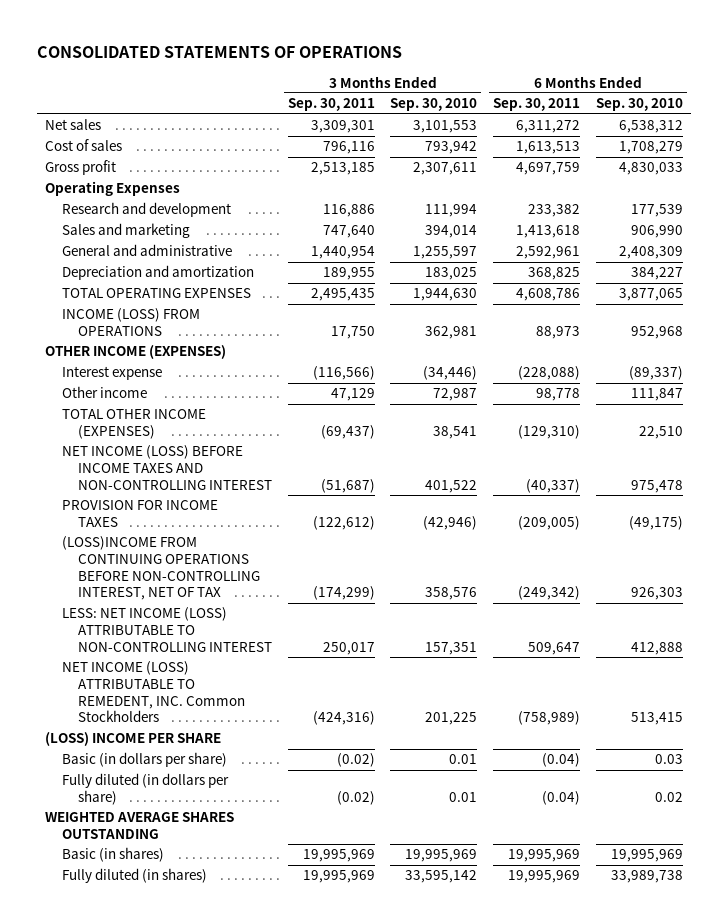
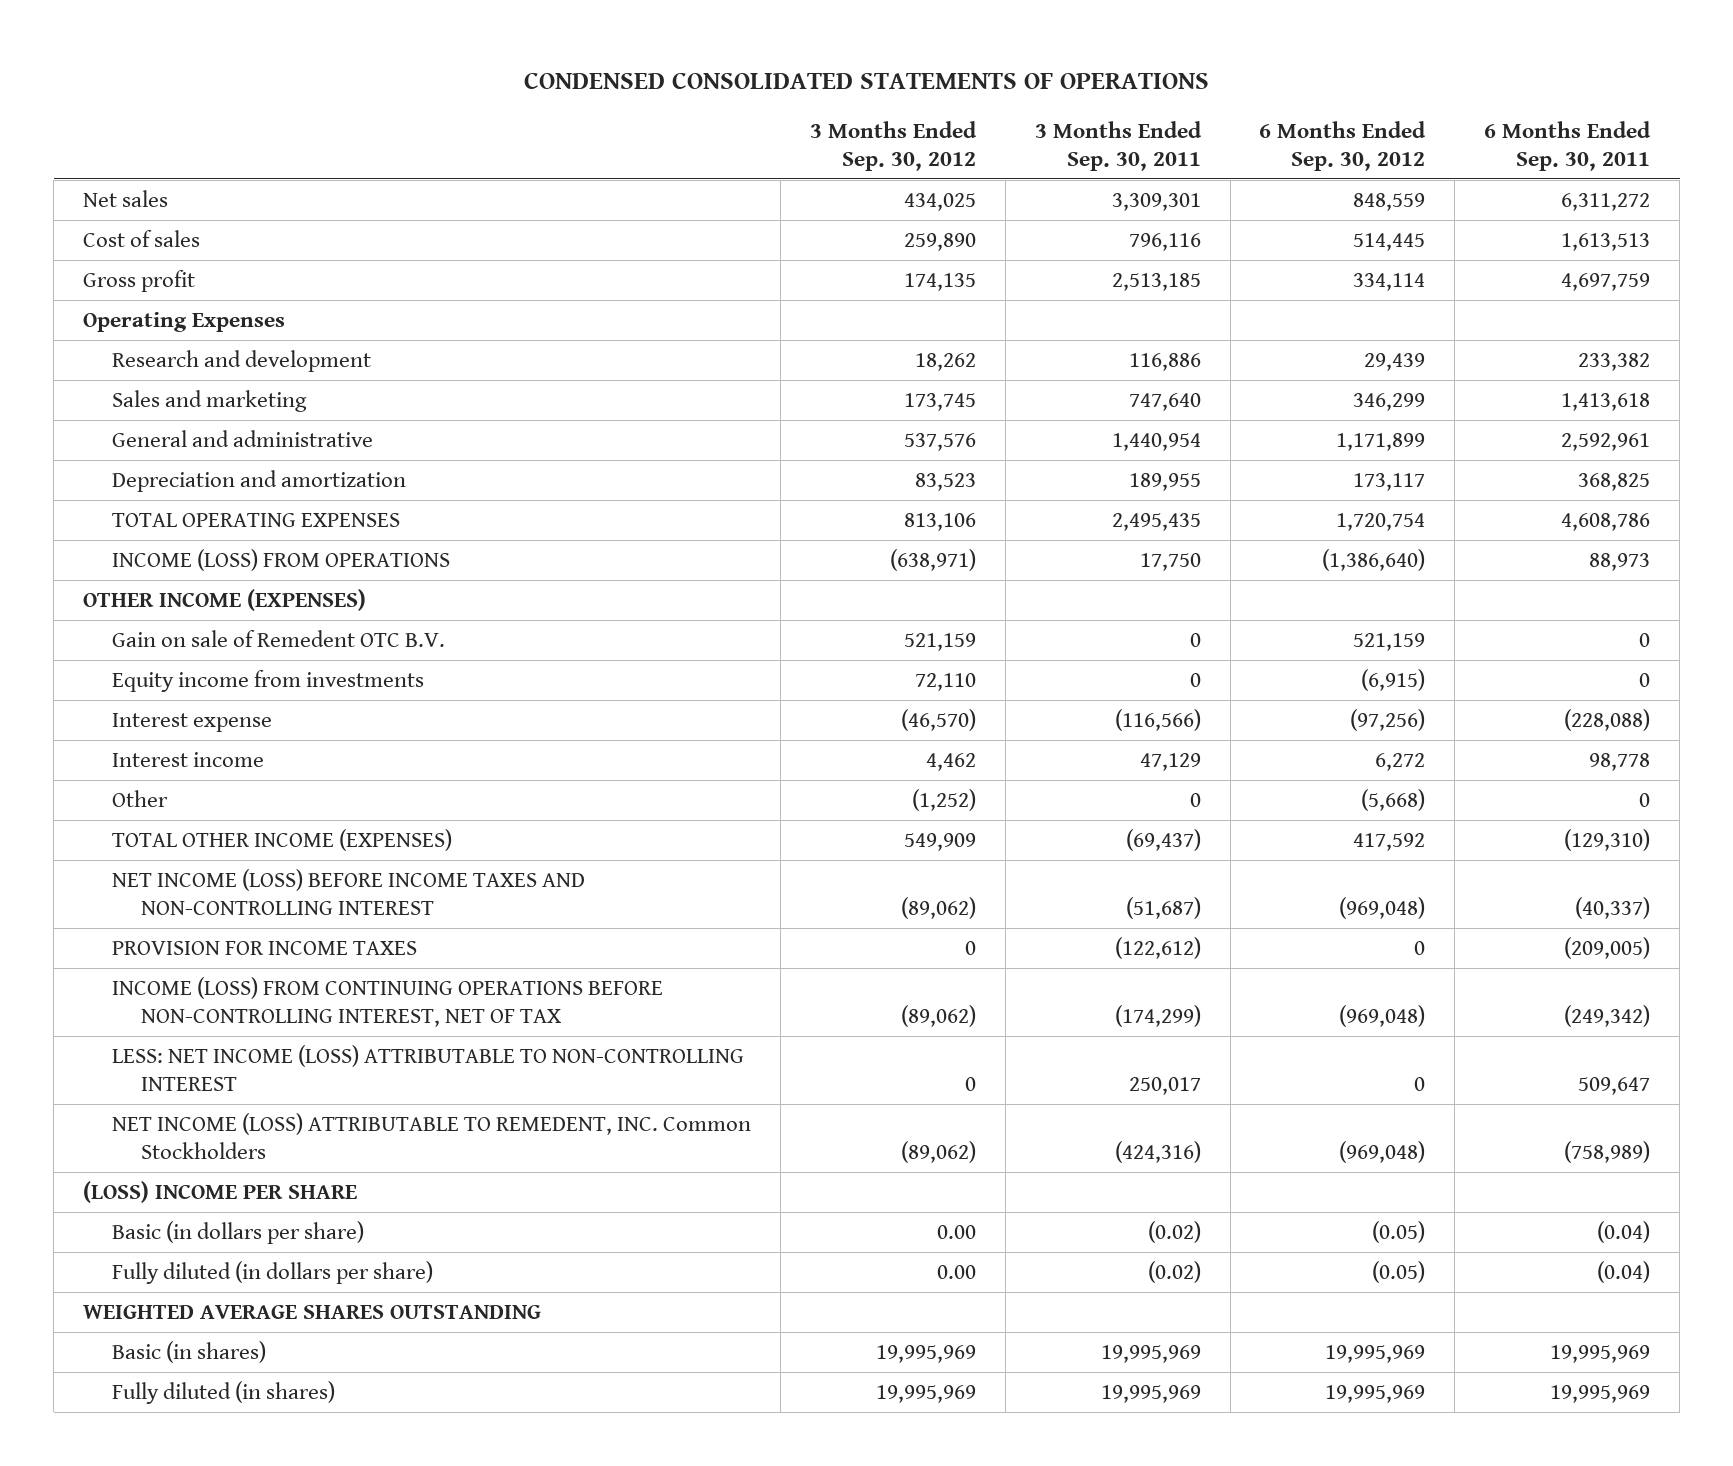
[37,46,403,59] CONSOLIDATED STATEMENTS OF OPERATIONS -> [523,71,1209,89] CONDENSED CONSOLIDATED STATEMENTS OF OPERATIONS
[390,98,478,112] Sep. 30, 2010 -> none
[595,98,683,112] Sep. 30, 2010 -> none
none -> [809,121,977,171] 3 Months Ended Sep. 30, 2012
none -> [1259,121,1427,171] 6 Months Ended Sep. 30, 2012
none -> [112,630,446,648] Gain on sale of Remedent OTC B.V.
none -> [112,670,425,693] Equity income from investments
none -> [112,752,265,768] Interest income
[61,386,147,399] Other income -> [112,790,169,808] Other
[330,388,375,402] 47,129 -> [1189,793,1201,808] 0
[536,388,581,402] 98,778 -> [1639,793,1651,808] 0
[61,536,261,601] (LOSS)INCOME FROM CONTINUING OPERATIONS BEFORE NON-CONTROLLING INTEREST, NET OF TAX -> [112,977,664,1027] INCOME (LOSS) FROM CONTINUING OPERATIONS BEFORE NON-CONTROLLING INTEREST, NET OF TAX

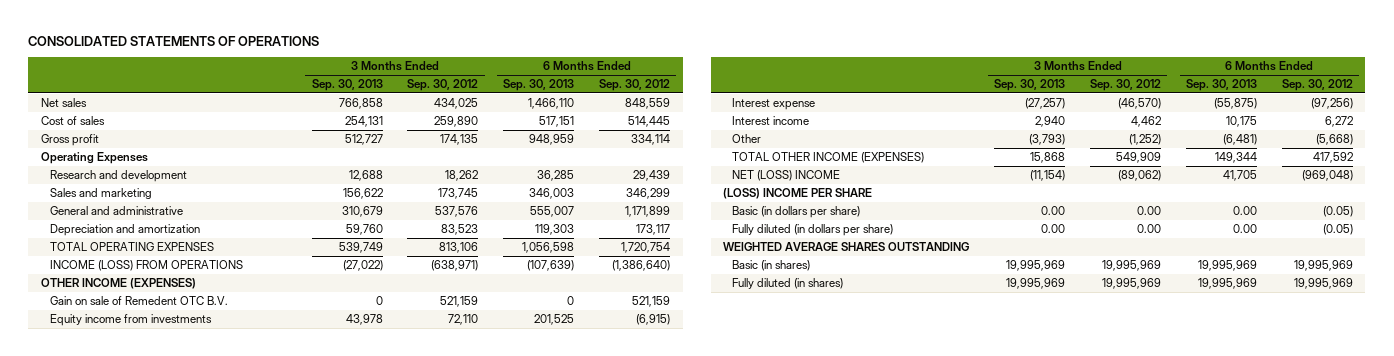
[523,71,1209,89] CONDENSED CONSOLIDATED STATEMENTS OF OPERATIONS -> [28,35,320,46] CONSOLIDATED STATEMENTS OF OPERATIONS
[1034,121,1202,171] 3 Months Ended Sep. 30, 2011 -> none
[1484,121,1652,171] 6 Months Ended Sep. 30, 2011 -> none
none -> [311,79,383,92] Sep. 30, 2013
none -> [503,79,575,92] Sep. 30, 2013
[112,869,586,915] NET INCOME (LOSS) BEFORE INCOME TAXES AND NON-CONTROLLING INTEREST -> none
[112,941,418,956] PROVISION FOR INCOME TAXES -> none
[112,1045,745,1091] LESS: NET INCOME (LOSS) ATTRIBUTABLE TO NON-CONTROLLING INTEREST -> none
[112,1113,752,1159] NET INCOME (LOSS) ATTRIBUTABLE TO REMEDENT, INC. Common Stockholders -> none
[112,977,664,1027] INCOME (LOSS) FROM CONTINUING OPERATIONS BEFORE NON-CONTROLLING INTEREST, NET OF TAX -> [732,170,841,182] NET (LOSS) INCOME

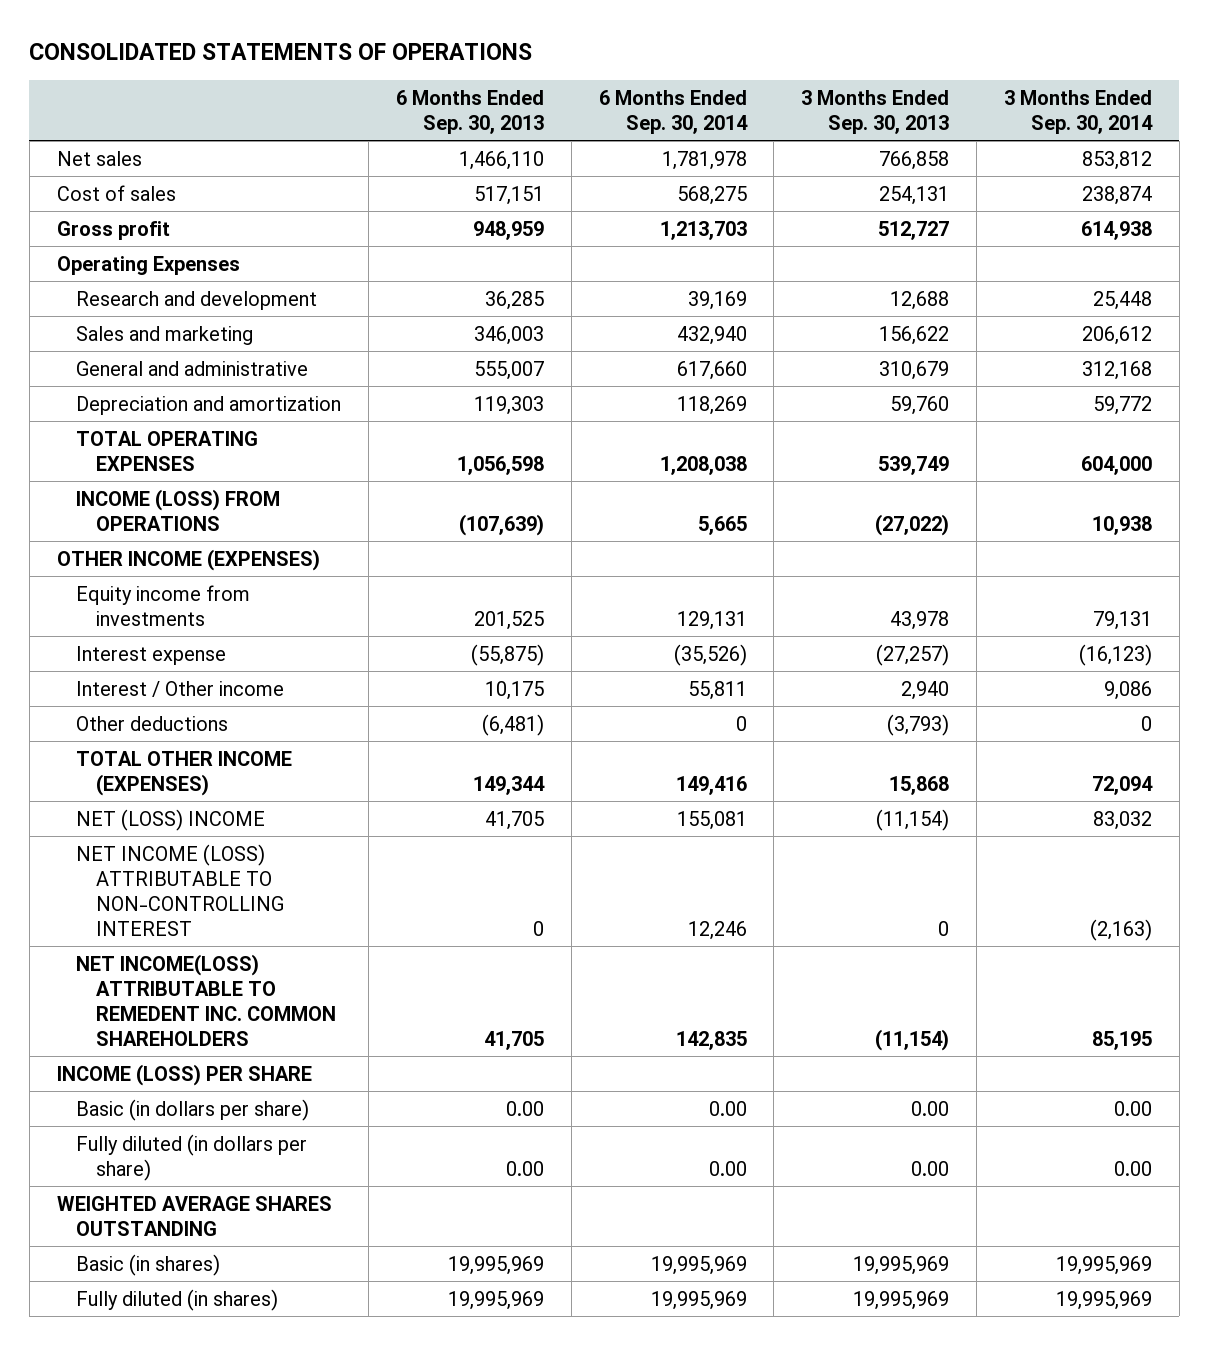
[407,79,479,92] Sep. 30, 2012 -> none
[599,79,671,92] Sep. 30, 2012 -> none
none -> [598,89,748,134] 6 Months Ended Sep. 30, 2014
none -> [1003,89,1153,134] 3 Months Ended Sep. 30, 2014
[49,296,228,306] Gain on sale of Remedent OTC B.V. -> none
[732,116,810,126] Interest income -> [76,680,285,697] Interest / Other income
[732,134,762,144] Other -> [76,715,229,731] Other deductions
none -> [76,843,284,937] NET INCOME (LOSS) ATTRIBUTABLE TO NON-CONTROLLING INTEREST
none -> [76,953,336,1047] NET INCOME(LOSS) ATTRIBUTABLE TO REMEDENT INC. COMMON SHAREHOLDERS
[723,188,873,200] (LOSS) INCOME PER SHARE -> [56,1063,312,1086] INCOME (LOSS) PER SHARE

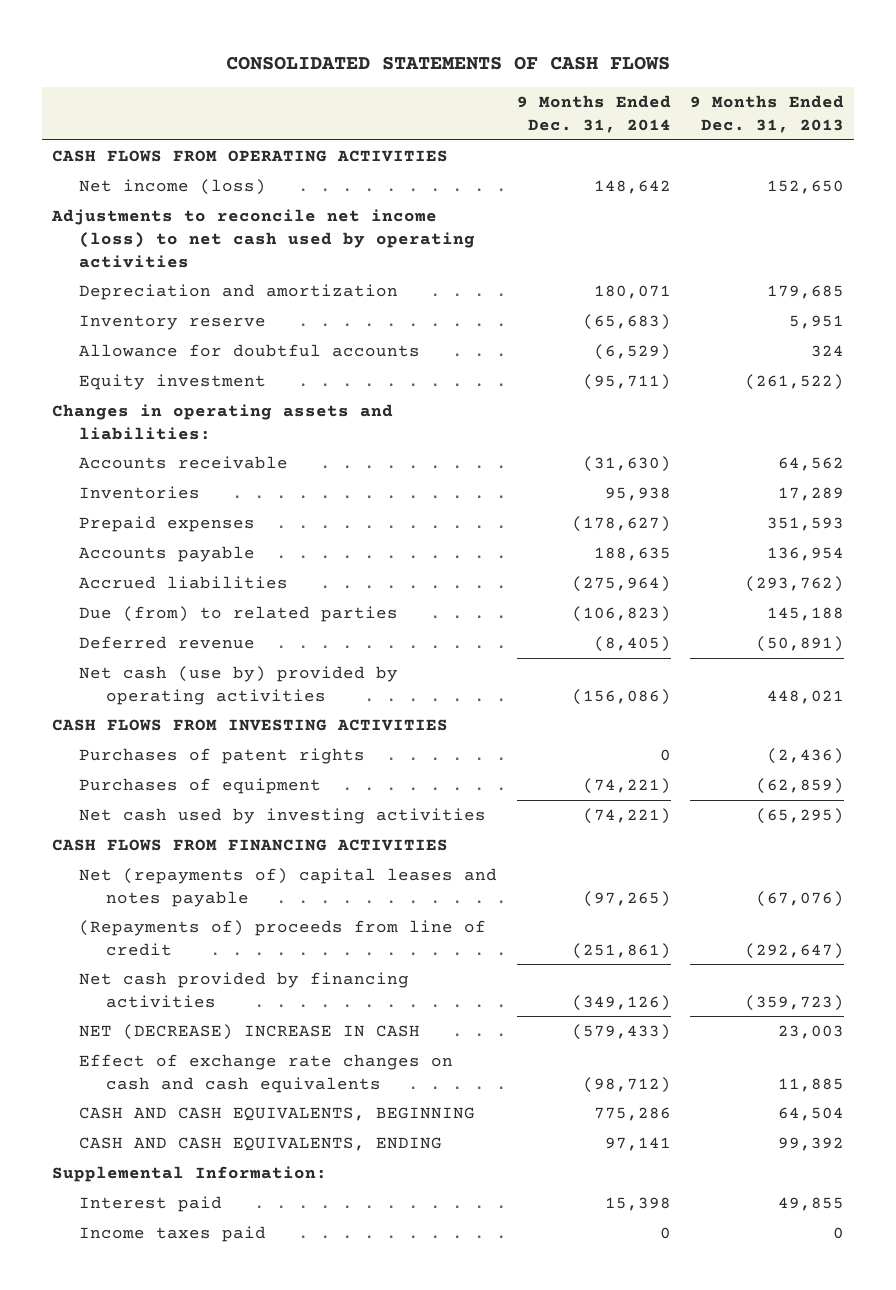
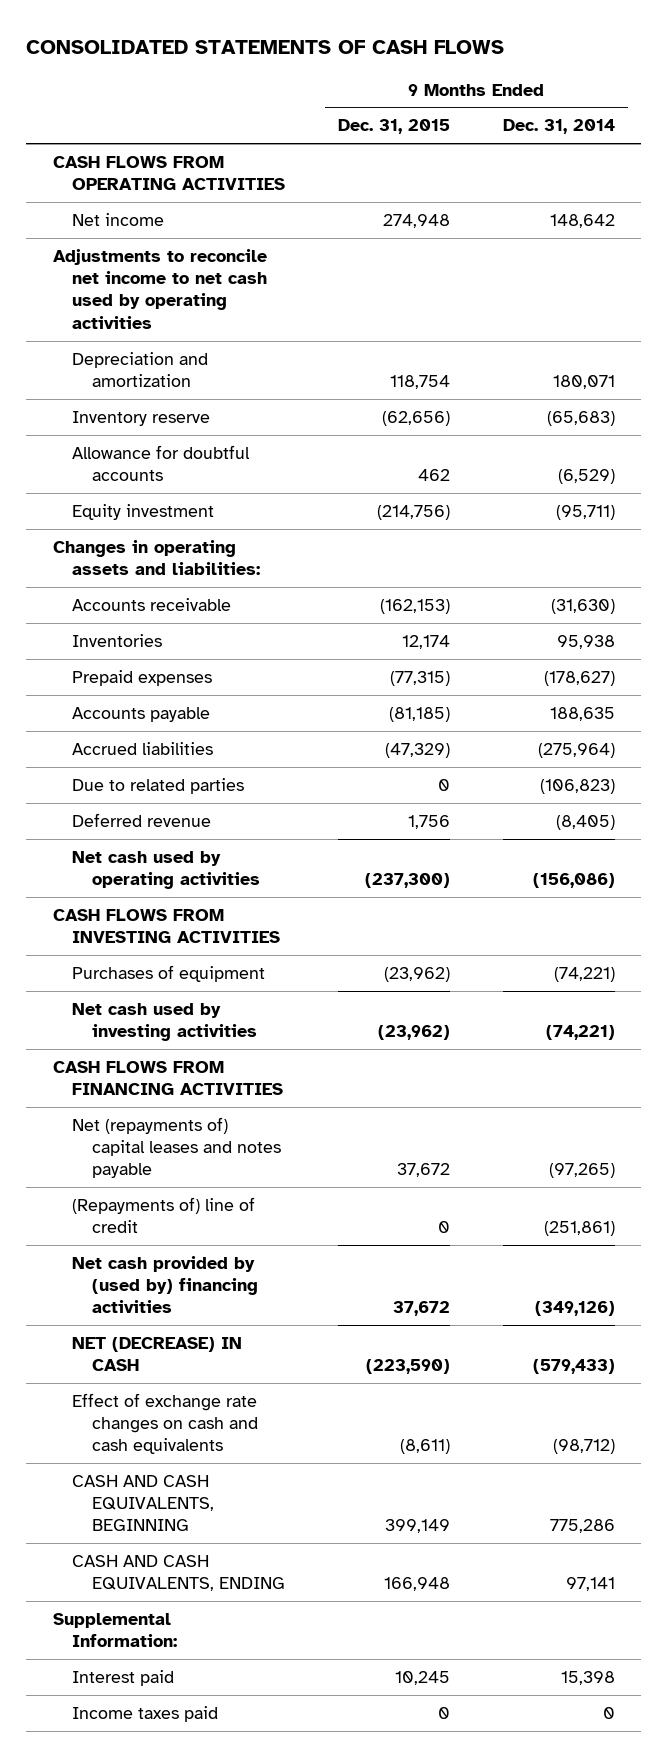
[690,95,845,133] 9 Months Ended Dec. 31, 2013 -> none
none -> [338,119,451,135] Dec. 31, 2015
[78,178,266,195] Net income (loss) -> [72,212,165,226] Net income
[50,208,475,268] Adjustments to reconcile net income (loss) to net cash used by operating activities -> [52,248,268,329] Adjustments to reconcile net income to net cash used by operating activities
[78,605,398,622] Due (from) to related parties -> [72,777,245,794] Due to related parties
[78,665,398,705] Net cash (use by) provided by operating activities -> [72,850,260,890] Net cash used by operating activities
[78,747,365,764] Purchases of patent rights -> none
[78,919,486,956] (Repayments of) proceeds from line of credit -> [72,1196,256,1234] (Repayments of) line of credit
[78,971,409,1008] Net cash provided by financing activities -> [72,1255,258,1314] Net cash provided by (used by) financing activities
[78,1023,420,1040] NET (DECREASE) INCREASE IN CASH -> [72,1336,243,1372] NET (DECREASE) IN CASH

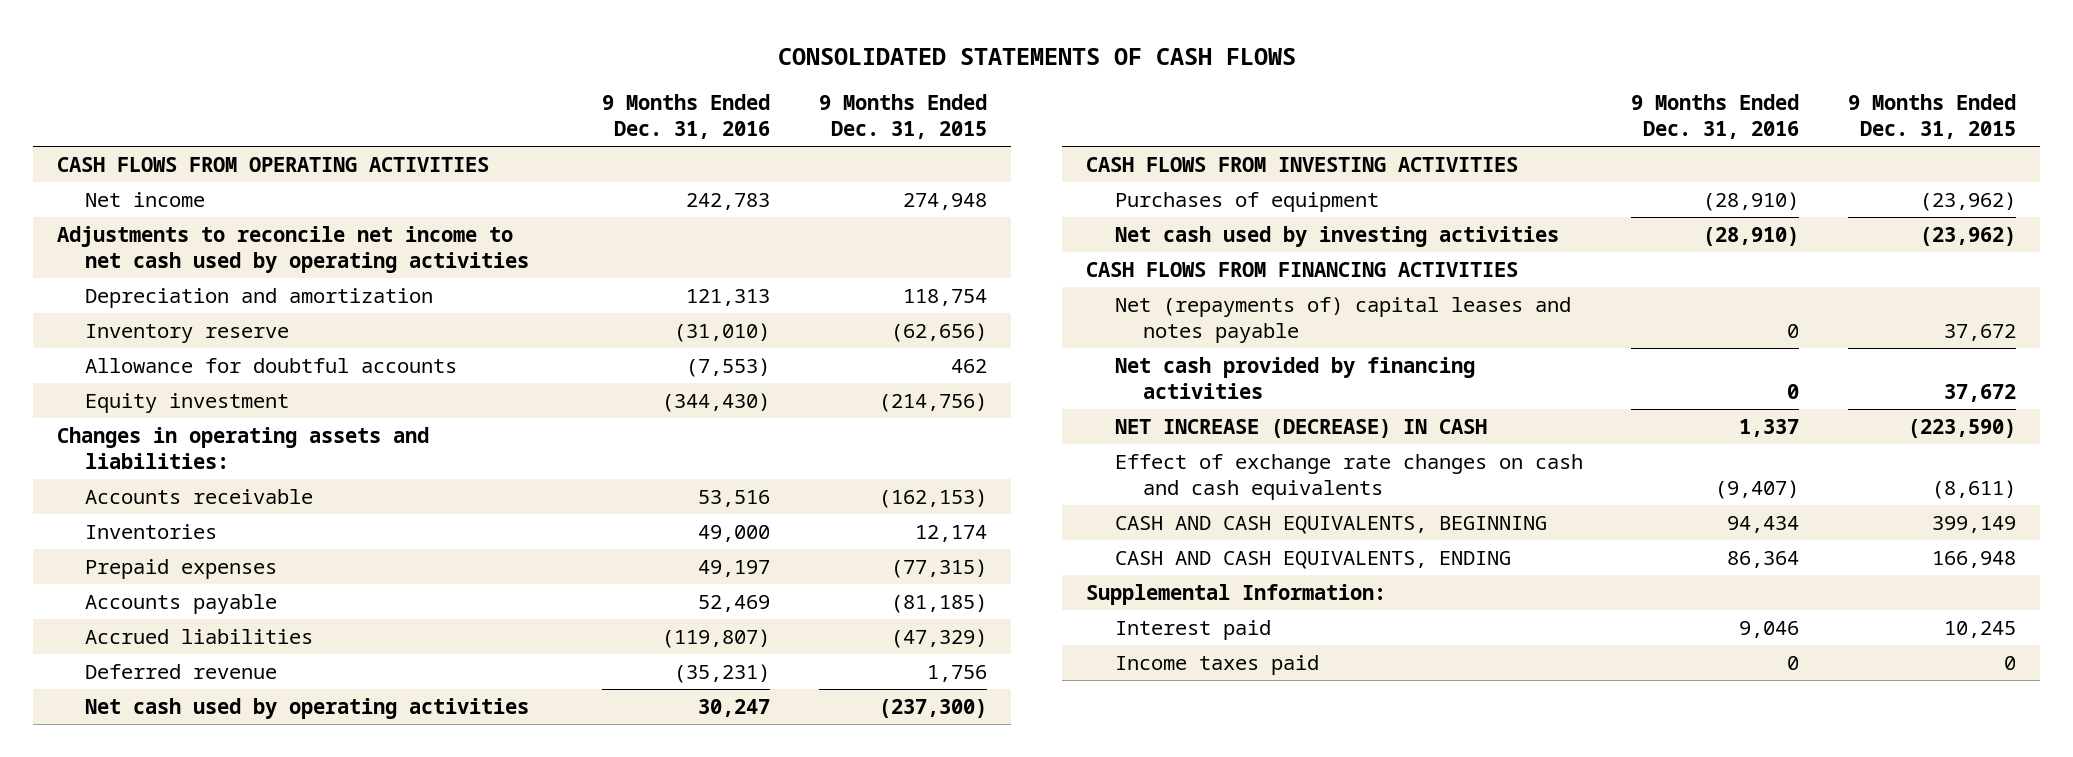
[502,119,615,135] Dec. 31, 2014 -> none
none -> [601,93,770,139] 9 Months Ended Dec. 31, 2016
[72,777,245,794] Due to related parties -> none
[72,1196,256,1234] (Repayments of) line of credit -> none
[72,1255,258,1314] Net cash provided by (used by) financing activities -> [1114,356,1475,399] Net cash provided by financing activities
[72,1336,243,1372] NET (DECREASE) IN CASH -> [1114,418,1487,438] NET INCREASE (DECREASE) IN CASH

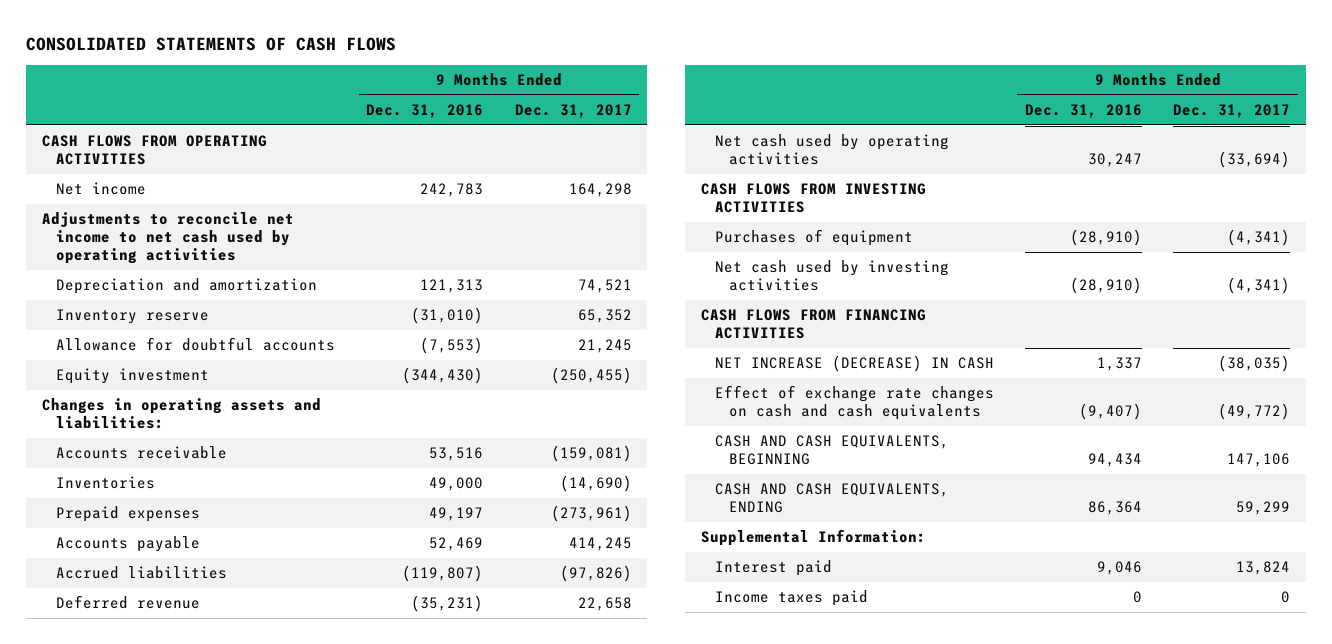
[818,93,987,139] 9 Months Ended Dec. 31, 2015 -> none
none -> [514,104,632,119] Dec. 31, 2017
[1114,296,1571,343] Net (repayments of) capital leases and notes payable -> none
[1114,356,1475,399] Net cash provided by financing activities -> none

